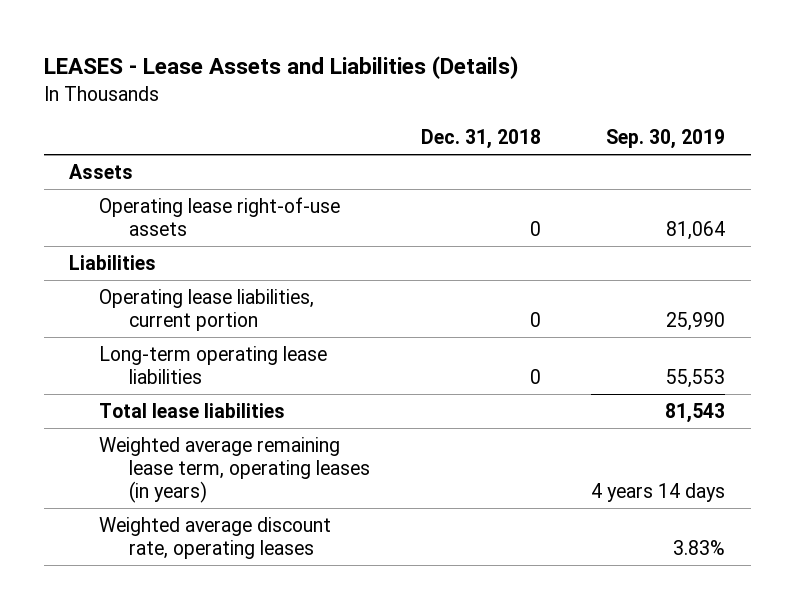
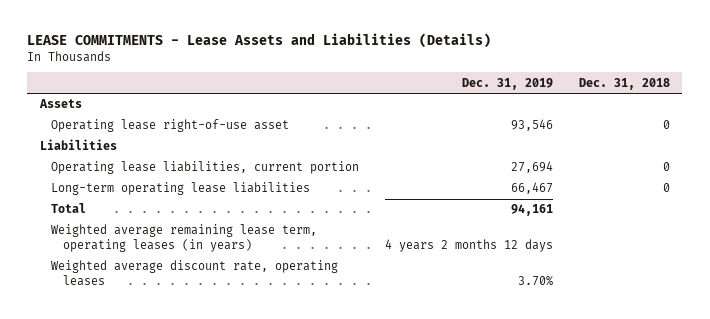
[43,56,518,80] LEASES - Lease Assets and Liabilities (Details) -> [27,33,492,49] LEASE COMMITMENTS - Lease Assets and Liabilities (Details)
[606,129,726,150] Sep. 30, 2019 -> none
none -> [462,77,554,90] Dec. 31, 2019
[99,196,341,237] Operating lease right-of-use assets -> [51,119,290,133] Operating lease right-of-use asset
[99,402,286,418] Total lease liabilities -> [51,203,87,214] Total

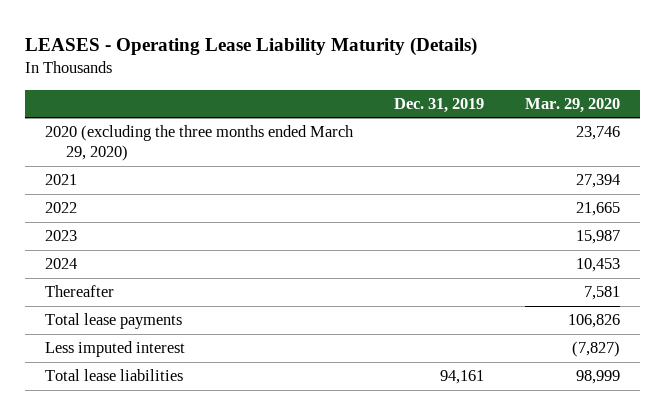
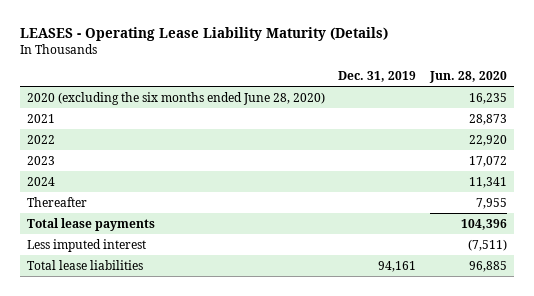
[524,97,620,113] Mar. 29, 2020 -> none
none -> [429,71,508,84] Jun. 28, 2020
[45,125,355,162] 2020 (excluding the three months ended March 29, 2020) -> [26,91,325,105] 2020 (excluding the six months ended June 28, 2020)

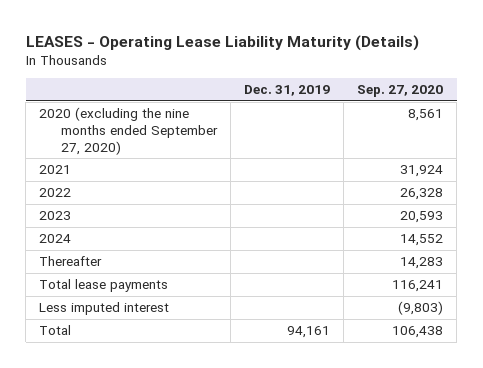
[429,71,508,84] Jun. 28, 2020 -> none
none -> [357,85,444,98] Sep. 27, 2020
[26,91,325,105] 2020 (excluding the six months ended June 28, 2020) -> [39,107,218,156] 2020 (excluding the nine months ended September 27, 2020)
[26,259,143,270] Total lease liabilities -> [39,325,72,336] Total

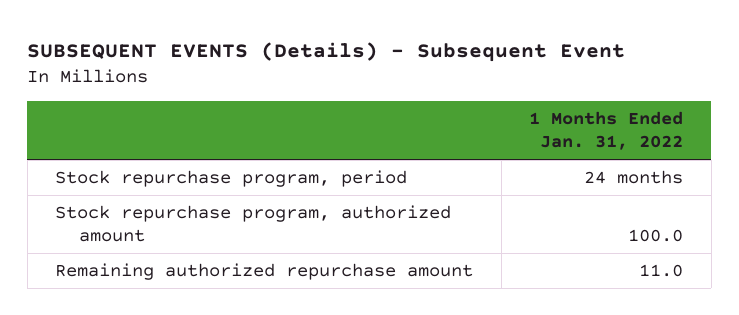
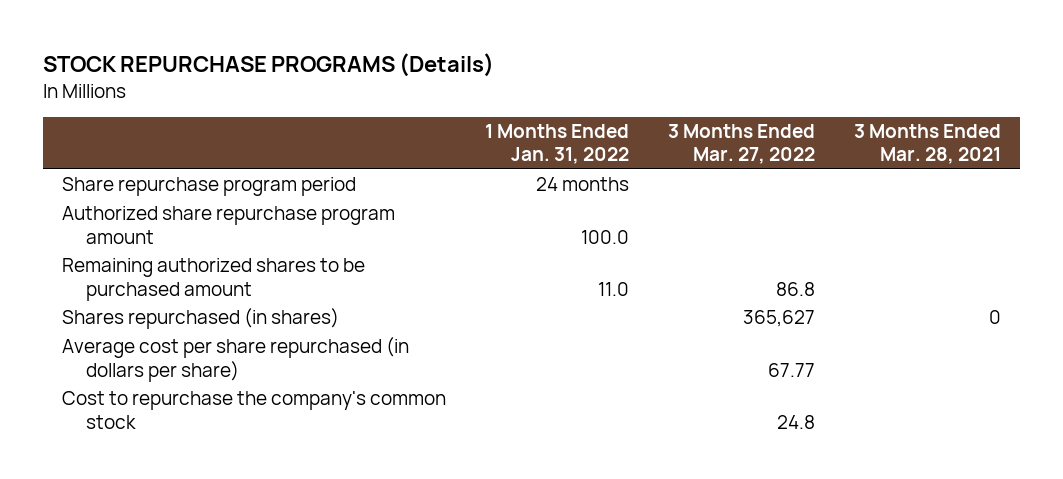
[27,41,626,62] SUBSEQUENT EVENTS (Details) - Subsequent Event -> [42,53,494,78] STOCK REPURCHASE PROGRAMS (Details)
none -> [667,124,815,165] 3 Months Ended Mar. 27, 2022
none -> [853,124,1001,165] 3 Months Ended Mar. 28, 2021
[55,170,408,188] Stock repurchase program, period -> [62,177,357,197] Share repurchase program period
[55,205,452,243] Stock repurchase program, authorized amount -> [62,206,396,244] Authorized share repurchase program amount
[55,263,474,281] Remaining authorized repurchase amount -> [62,258,366,301] Remaining authorized shares to be purchased amount
none -> [62,308,340,330] Shares repurchased (in shares)
none -> [62,337,410,382] Average cost per share repurchased (in dollars per share)
none -> [62,391,447,429] Cost to repurchase the company's common stock

